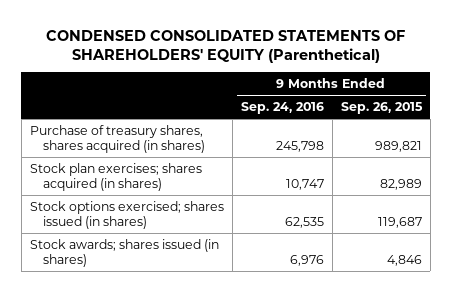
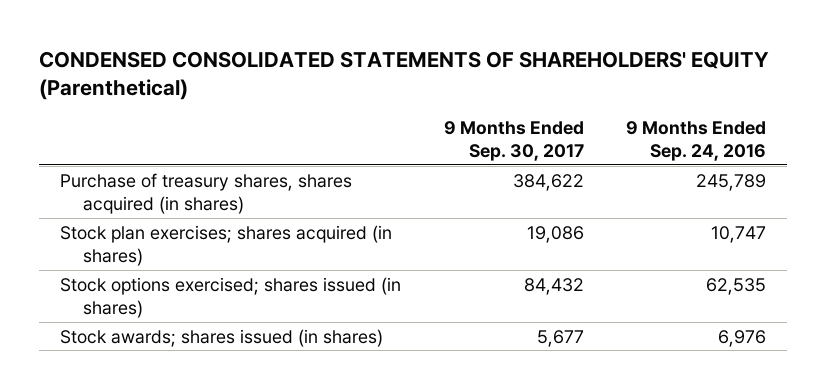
[340,101,423,114] Sep. 26, 2015 -> none
none -> [443,120,584,162] 9 Months Ended Sep. 30, 2017
[275,140,324,152] 245,798 -> [696,173,767,191] 245,789

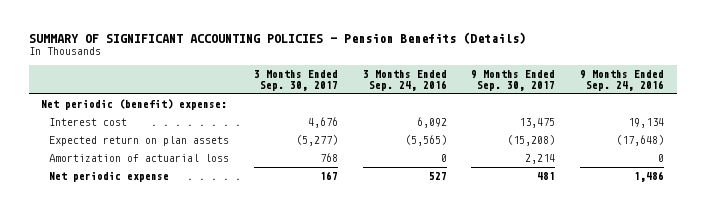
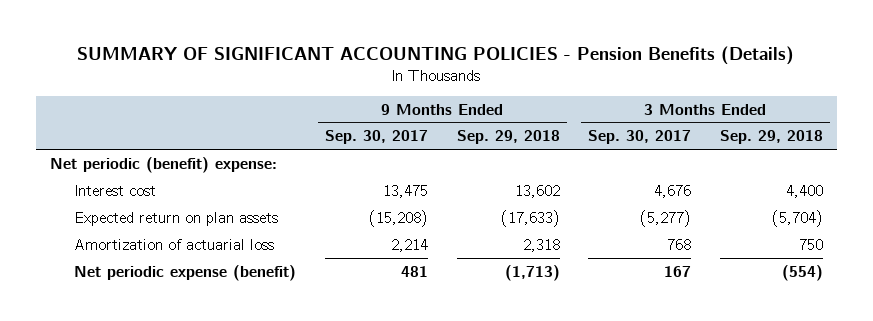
[362,69,447,92] 3 Months Ended Sep. 24, 2016 -> none
[580,69,665,92] 9 Months Ended Sep. 24, 2016 -> none
none -> [456,130,560,145] Sep. 29, 2018
none -> [719,130,823,145] Sep. 29, 2018
[48,171,169,183] Net periodic expense -> [74,264,297,281] Net periodic expense (benefit)

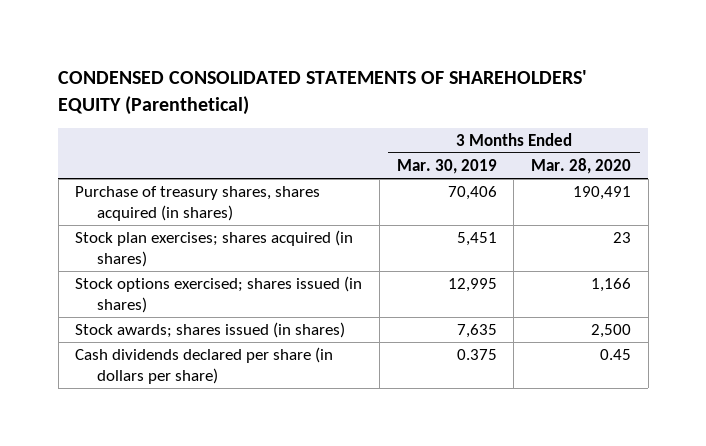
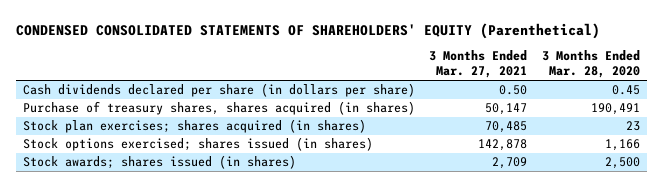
[396,158,497,174] Mar. 30, 2019 -> none
none -> [429,50,528,79] 3 Months Ended Mar. 27, 2021
[75,347,334,385] Cash dividends declared per share (in dollars per share) -> [22,83,415,98] Cash dividends declared per share (in dollars per share)

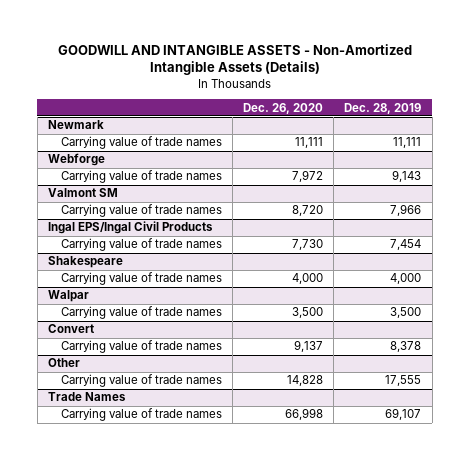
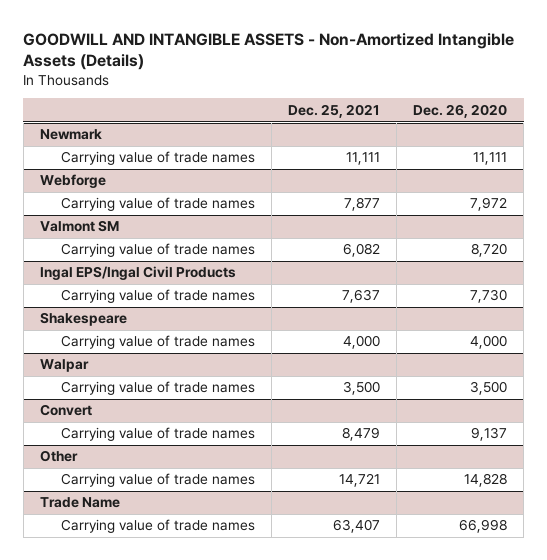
[344,102,422,114] Dec. 28, 2019 -> none
none -> [288,103,381,118] Dec. 25, 2021
[47,392,126,402] Trade Names -> [39,497,120,509] Trade Name

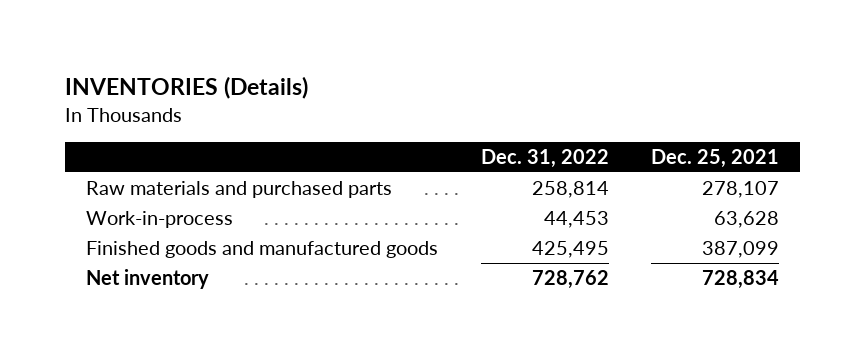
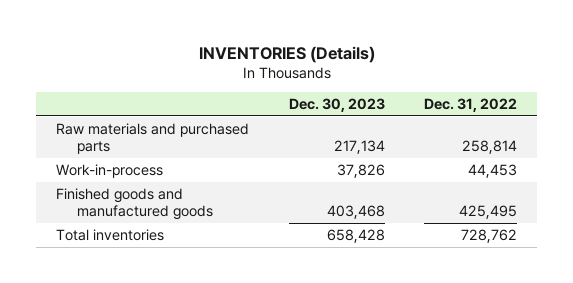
[651,148,780,168] Dec. 25, 2021 -> none
none -> [288,98,385,113] Dec. 30, 2023
[86,268,210,289] Net inventory -> [56,228,165,241] Total inventories

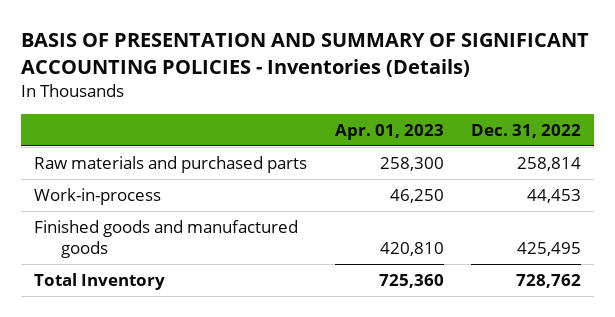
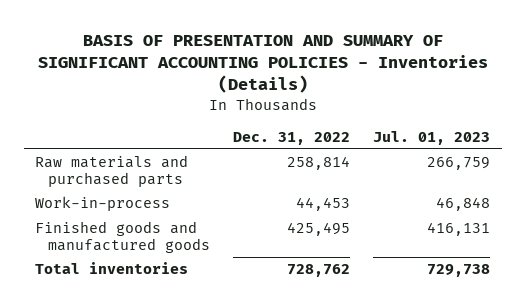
[334,123,444,140] Apr. 01, 2023 -> none
none -> [373,130,491,145] Jul. 01, 2023
[34,272,166,290] Total Inventory -> [35,262,189,275] Total inventories

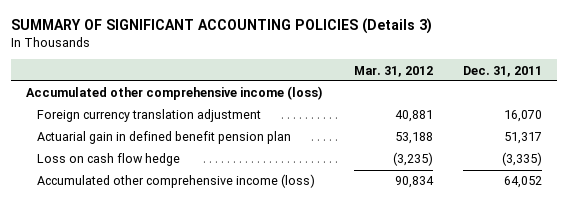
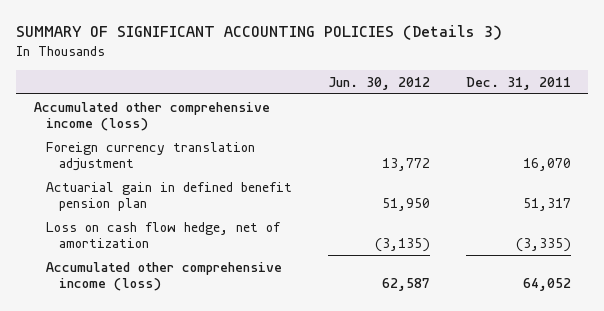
[353,65,433,77] Mar. 31, 2012 -> none
none -> [328,76,431,90] Jun. 30, 2012
[37,153,181,167] Loss on cash flow hedge -> [46,221,282,249] Loss on cash flow hedge, net of amortization

